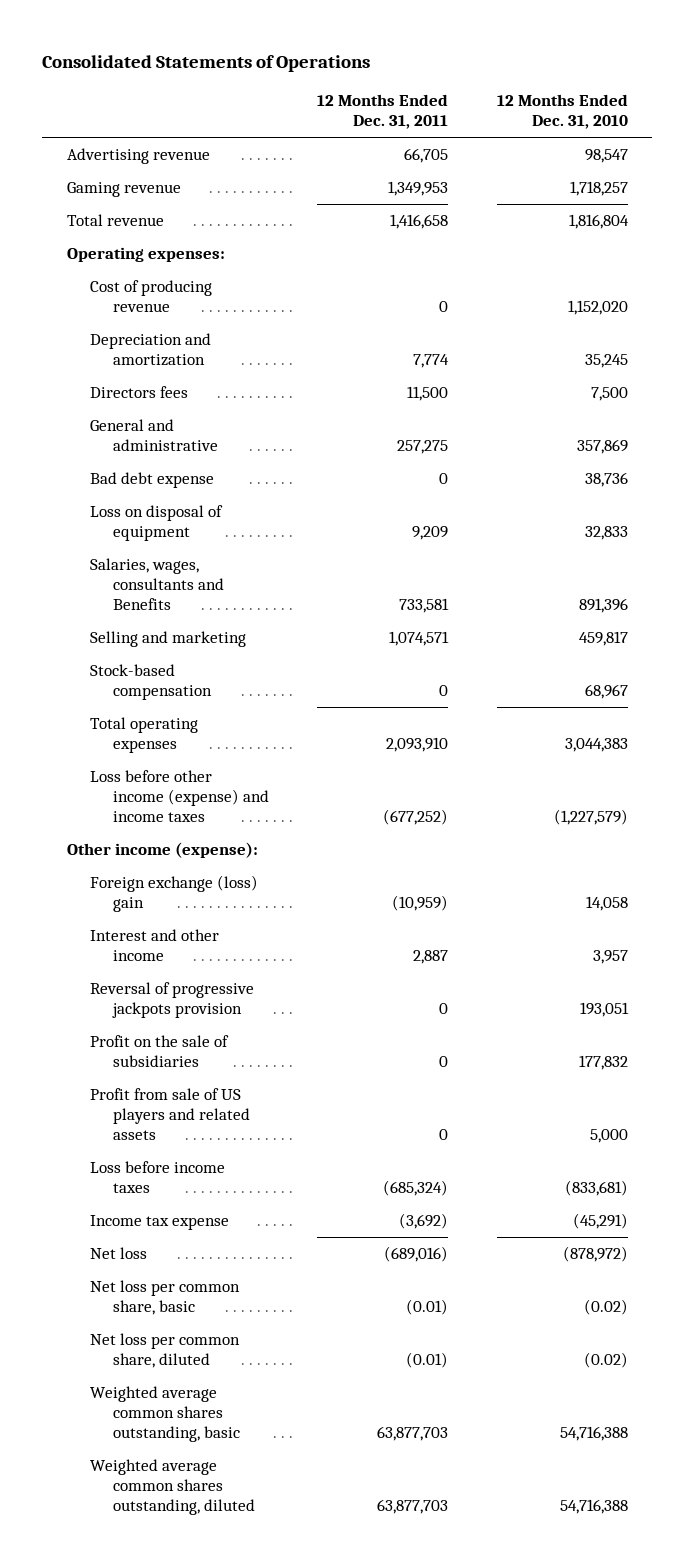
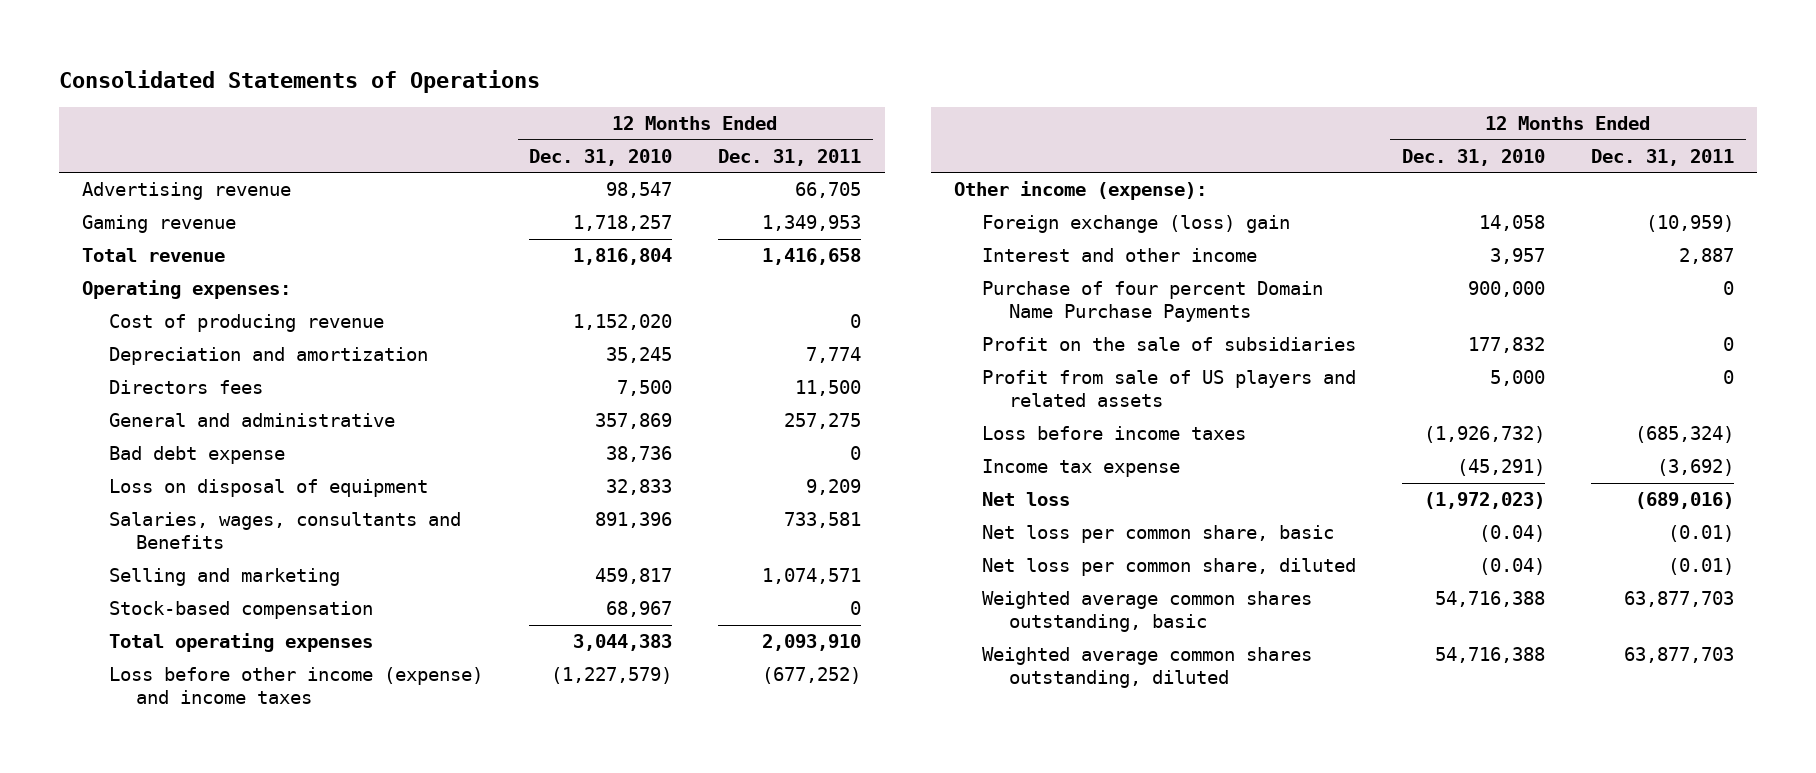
[89,982,254,1018] Reversal of progressive jackpots provision -> none
none -> [981,281,1323,323] Purchase of four percent Domain Name Purchase Payments
[565,1179,629,1196] (833,681) -> [1423,426,1545,444] (1,926,732)
[563,1246,629,1263] (878,972) -> [1423,492,1545,510] (1,972,023)
[584,1298,629,1315] (0.02) -> [1478,525,1545,543] (0.04)
[584,1351,629,1368] (0.02) -> [1478,558,1545,576] (0.04)

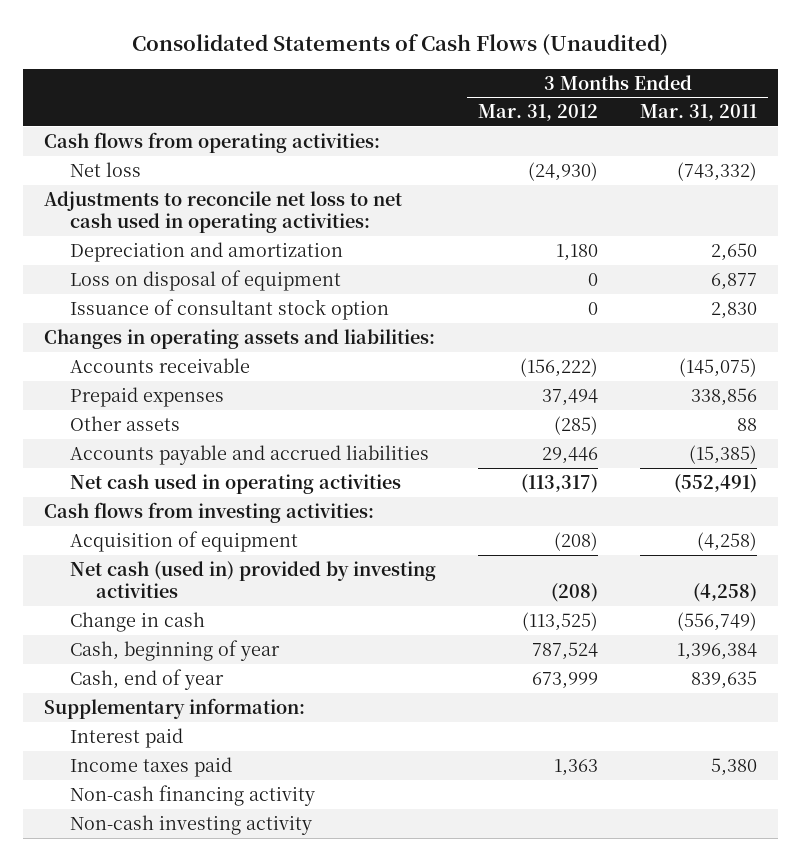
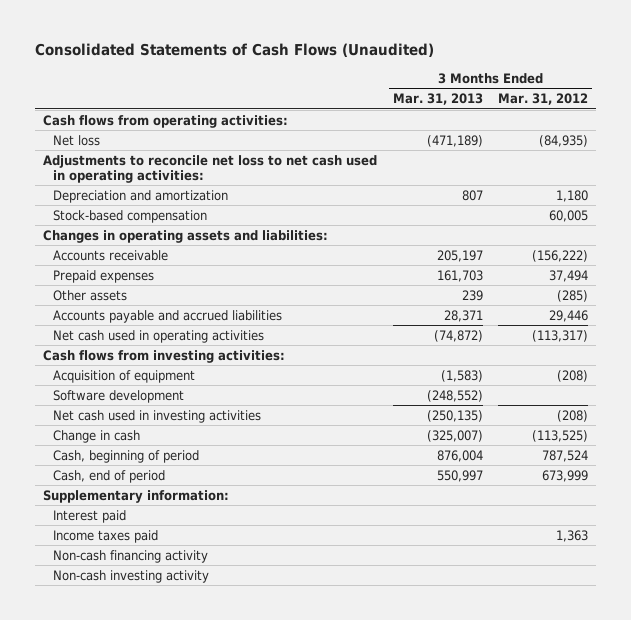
[640,104,758,122] Mar. 31, 2011 -> none
none -> [392,93,483,106] Mar. 31, 2013
[527,161,598,181] (24,930) -> [539,134,589,147] (84,935)
[69,269,341,291] Loss on disposal of equipment -> none
[69,298,389,320] Issuance of consultant stock option -> none
none -> [53,209,208,223] Stock-based compensation
none -> [53,389,185,403] Software development
[69,560,436,599] Net cash (used in) provided by investing activities -> [53,409,262,423] Net cash used in investing activities
[69,639,280,661] Cash, beginning of year -> [53,449,200,463] Cash, beginning of period
[69,668,224,690] Cash, end of year -> [53,469,166,483] Cash, end of period

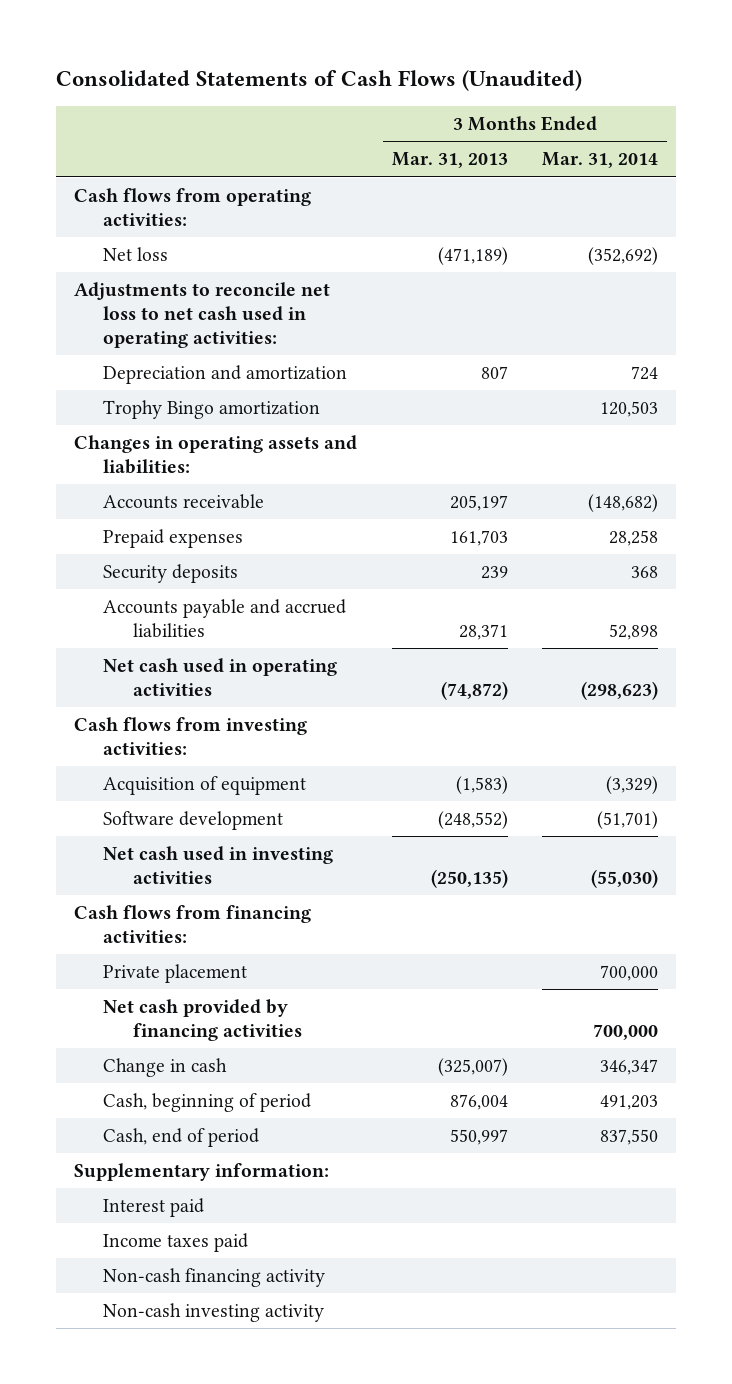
[498,93,589,106] Mar. 31, 2012 -> none
none -> [542,152,659,169] Mar. 31, 2014
[53,209,208,223] Stock-based compensation -> none
none -> [103,400,321,420] Trophy Bingo amortization
[53,289,128,301] Other assets -> [103,564,239,584] Security deposits
none -> [73,905,311,943] Cash flows from financing activities:
none -> [103,964,248,984] Private placement
none -> [103,999,302,1041] Net cash provided by financing activities

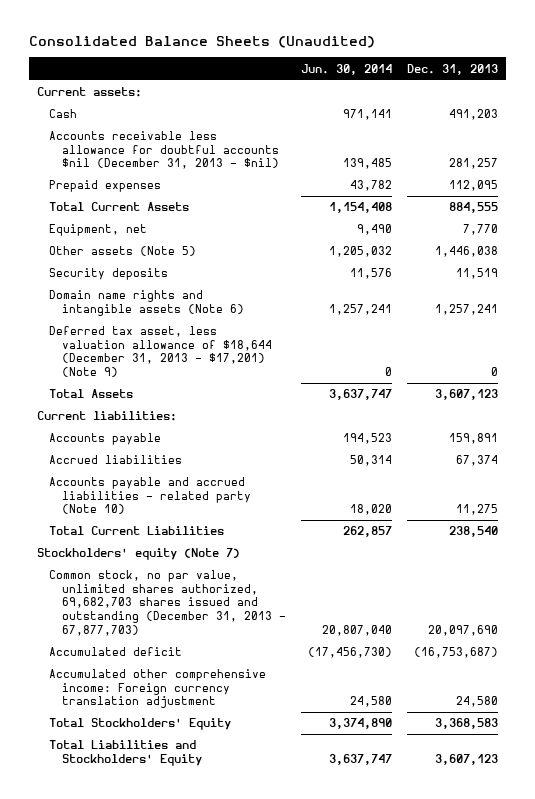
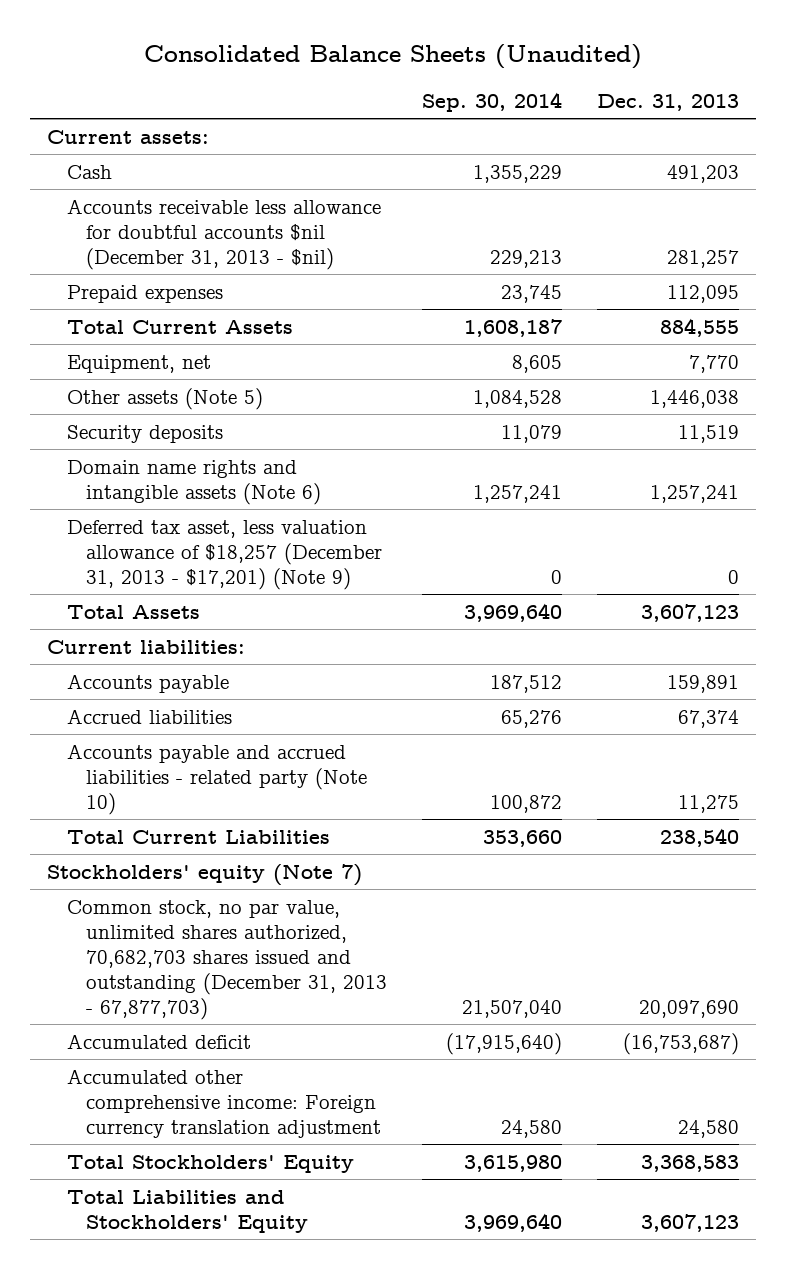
[301,63,393,75] Jun. 30, 2014 -> none
none -> [422,92,563,113] Sep. 30, 2014
[49,326,272,378] Deferred tax asset, less valuation allowance of $18,644 (December 31, 2013 - $17,201) (Note 9) -> [66,519,383,590] Deferred tax asset, less valuation allowance of $18,257 (December 31, 2013 - $17,201) (Note 9)
[49,570,286,636] Common stock, no par value, unlimited shares authorized, 69,682,703 shares issued and outstanding (December 31, 2013 - 67,877,703) -> [66,899,388,1021] Common stock, no par value, unlimited shares authorized, 70,682,703 shares issued and outstanding (December 31, 2013 - 67,877,703)

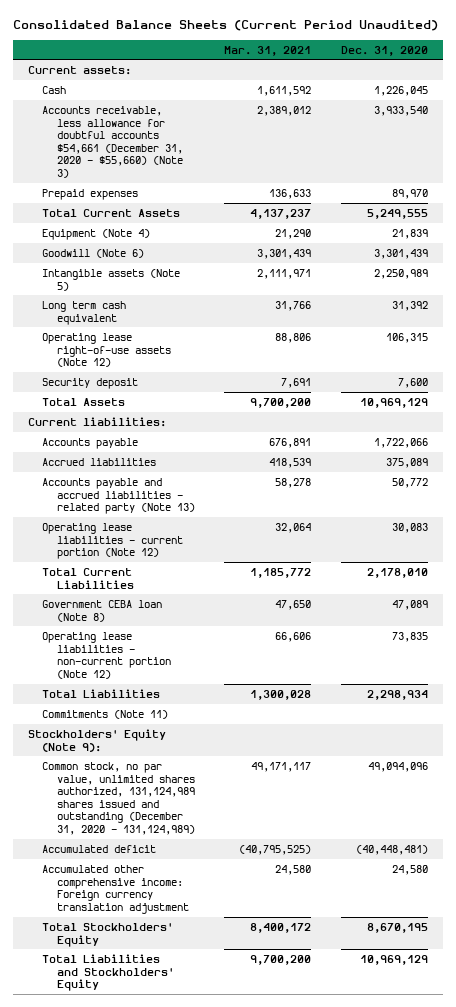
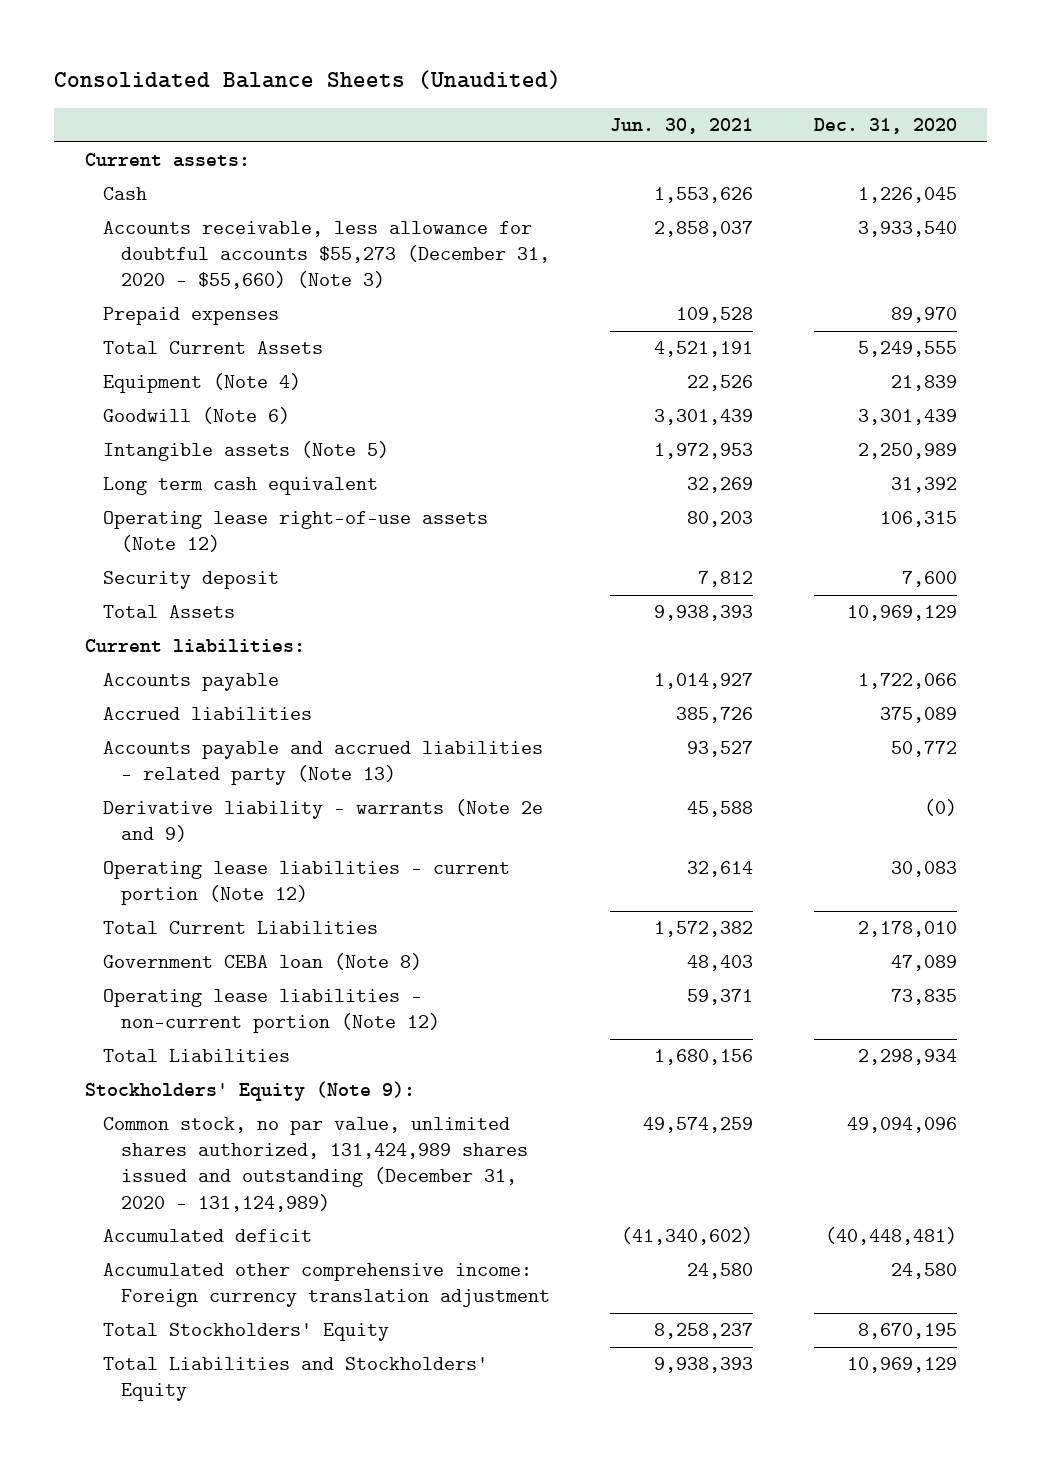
[12,20,438,32] Consolidated Balance Sheets (Current Period Unaudited) -> [54,69,562,89] Consolidated Balance Sheets (Unaudited)
[224,45,312,56] Mar. 31, 2021 -> none
none -> [610,117,754,134] Jun. 30, 2021
[42,105,183,179] Accounts receivable, less allowance for doubtful accounts $54,661 (December 31, 2020 - $55,660) (Note 3) -> [102,221,550,290] Accounts receivable, less allowance for doubtful accounts $55,273 (December 31, 2020 - $55,660) (Note 3)
none -> [102,799,543,843] Derivative liability - warrants (Note 2e and 9)
[42,709,169,719] Commitments (Note 11) -> none
[42,761,195,836] Common stock, no par value, unlimited shares authorized, 131,124,989 shares issued and outstanding (December 31, 2020 - 131,124,989) -> [102,1117,528,1212] Common stock, no par value, unlimited shares authorized, 131,424,989 shares issued and outstanding (December 31, 2020 - 131,124,989)

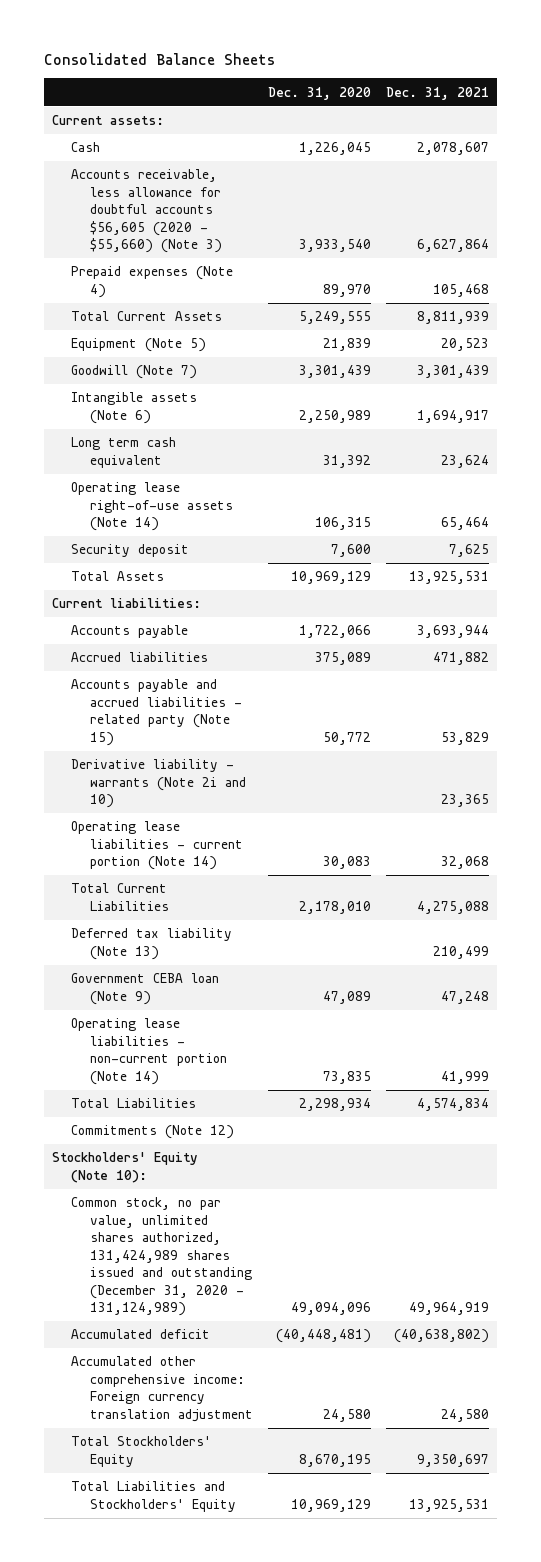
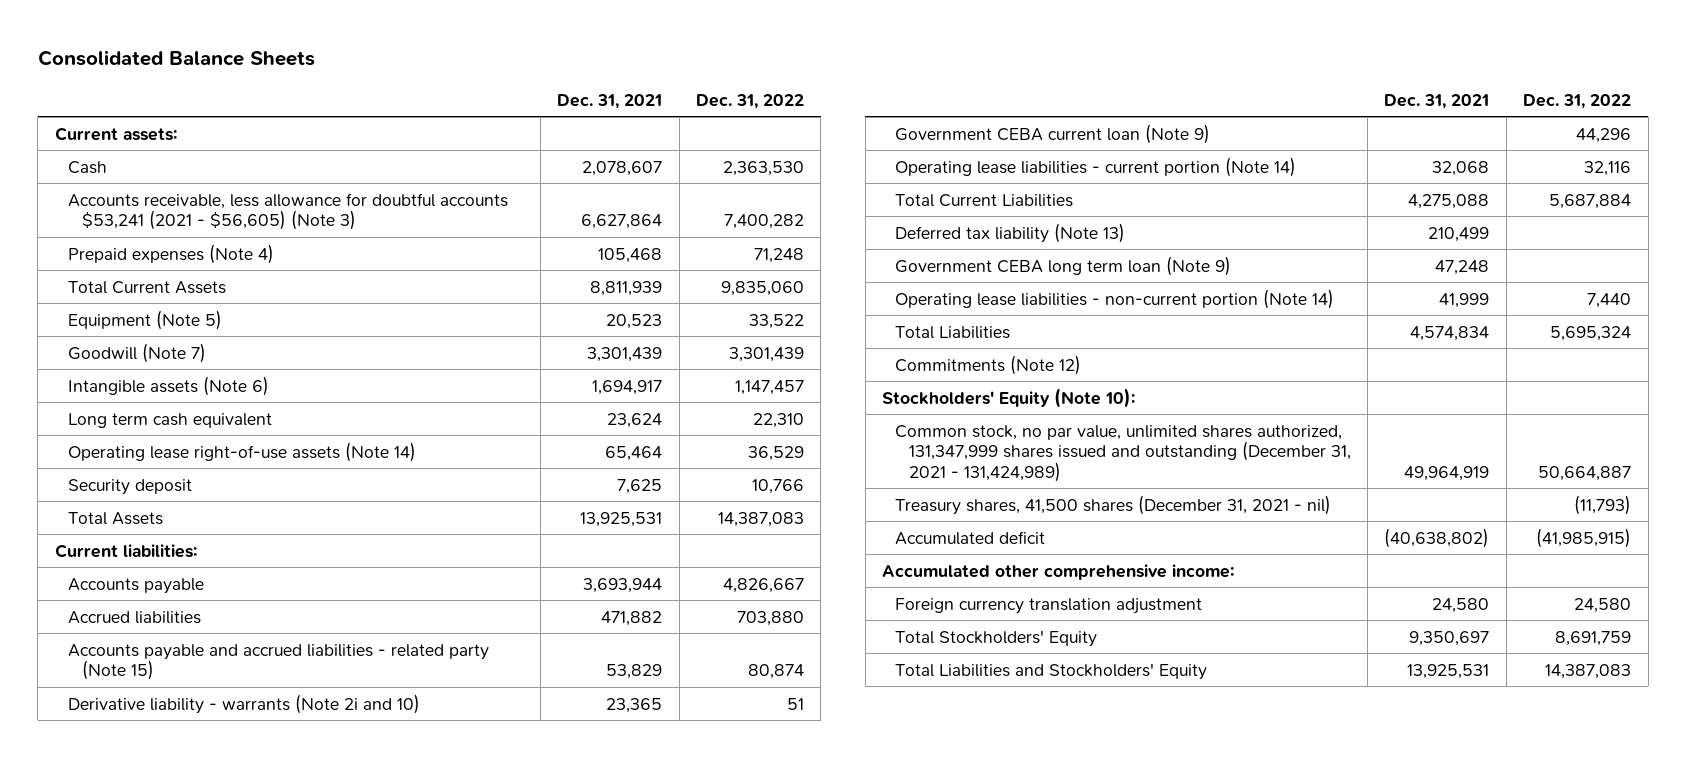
[268,86,372,100] Dec. 31, 2020 -> none
none -> [696,93,805,109] Dec. 31, 2022
[70,169,222,254] Accounts receivable, less allowance for doubtful accounts $56,605 (2020 - $55,660) (Note 3) -> [68,192,509,231] Accounts receivable, less allowance for doubtful accounts $53,241 (2021 - $56,605) (Note 3)
none -> [895,123,1211,144] Government CEBA current loan (Note 9)
[70,973,219,1005] Government CEBA loan (Note 9) -> [895,255,1232,276] Government CEBA long term loan (Note 9)
[70,1197,252,1317] Common stock, no par value, unlimited shares authorized, 131,424,989 shares issued and outstanding (December 31, 2020 - 131,124,989) -> [895,424,1351,482] Common stock, no par value, unlimited shares authorized, 131,347,999 shares issued and outstanding (December 31, 2021 - 131,424,989)
none -> [895,494,1332,515] Treasury shares, 41,500 shares (December 31, 2021 - nil)
none -> [882,563,1235,580] Accumulated other comprehensive income:
[70,1356,253,1422] Accumulated other comprehensive income: Foreign currency translation adjustment -> [895,597,1203,614] Foreign currency translation adjustment

